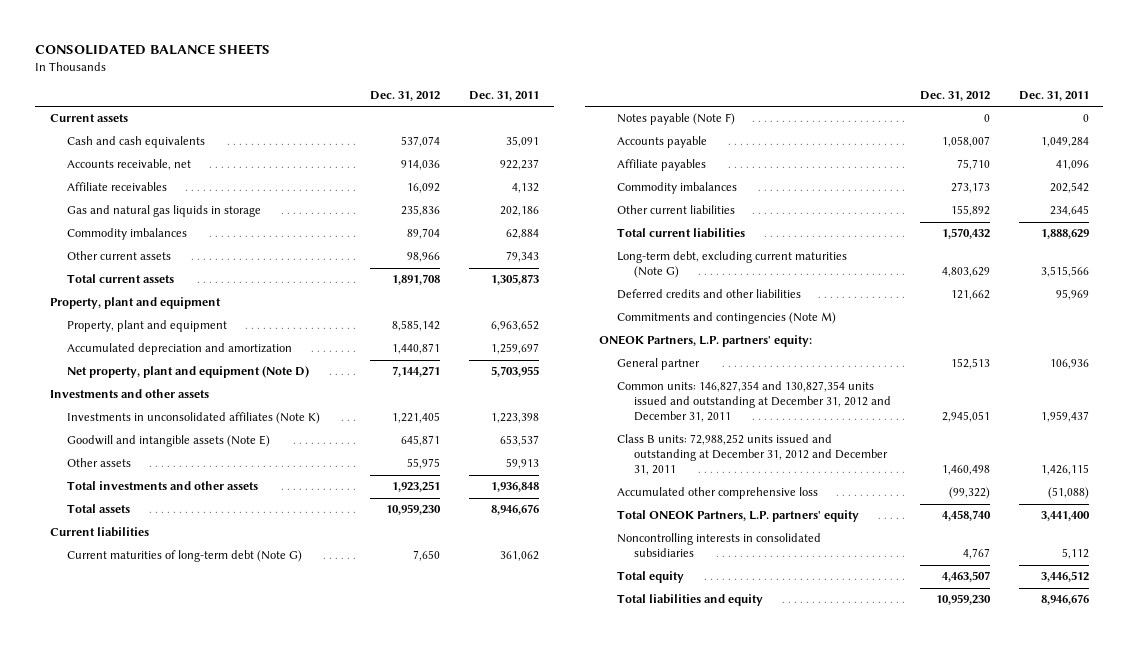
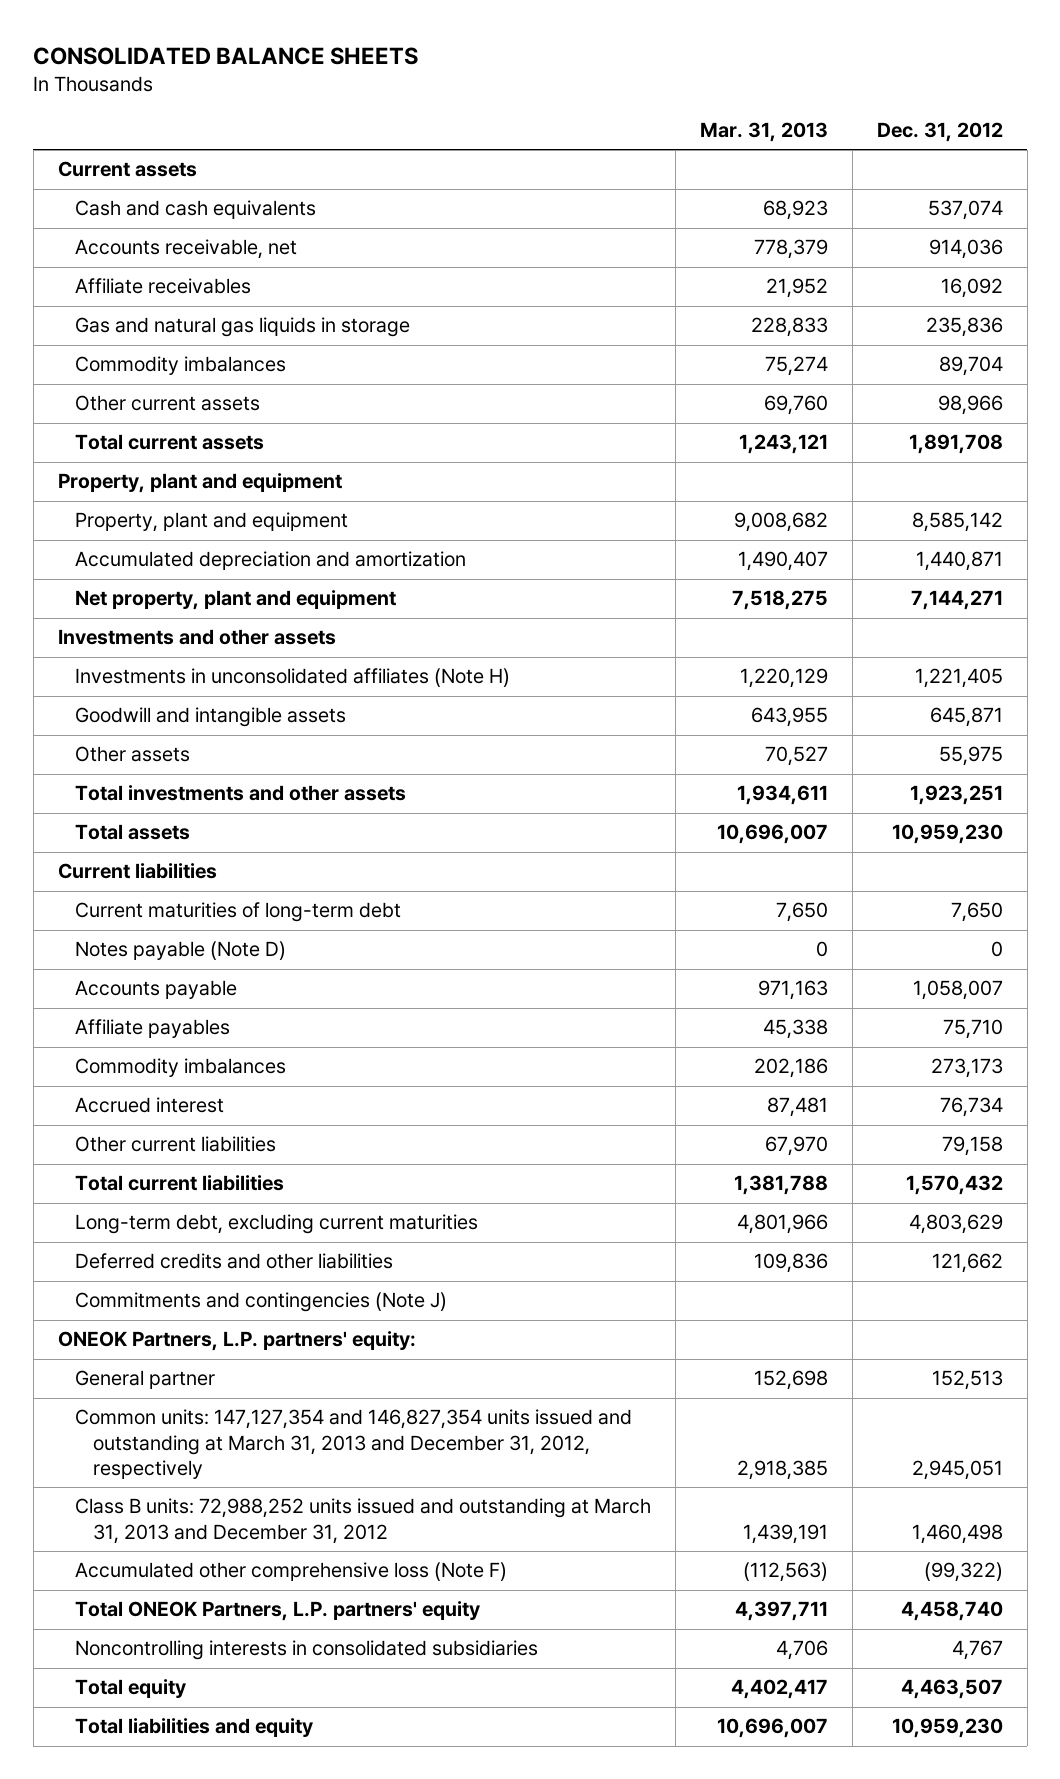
[469,90,540,101] Dec. 31, 2011 -> none
none -> [699,121,828,142] Mar. 31, 2013
[66,366,309,379] Net property, plant and equipment (Note D) -> [75,590,397,611] Net property, plant and equipment
[66,412,320,425] Investments in unconsolidated affiliates (Note K) -> [75,668,511,688] Investments in unconsolidated affiliates (Note H)
[66,435,270,448] Goodwill and intangible assets (Note E) -> [75,707,347,728] Goodwill and intangible assets
[66,550,302,563] Current maturities of long-term debt (Note G) -> [75,902,402,923] Current maturities of long-term debt
[616,113,735,126] Notes payable (Note F) -> [75,941,287,961] Notes payable (Note D)
none -> [75,1097,225,1114] Accrued interest
[950,205,990,217] 155,892 -> [941,1136,1003,1157] 79,158
[616,251,847,279] Long-term debt, excluding current maturities (Note G) -> [75,1214,479,1235] Long-term debt, excluding current maturities
[616,312,836,325] Commitments and contingencies (Note M) -> [75,1292,448,1313] Commitments and contingencies (Note J)
[616,381,891,423] Common units: 146,827,354 and 130,827,354 units issued and outstanding at December 31, 2012 and December 31, 2011 -> [75,1409,633,1479] Common units: 147,127,354 and 146,827,354 units issued and outstanding at March 31, 2013 and December 31, 2012, respectively
[616,434,888,476] Class B units: 72,988,252 units issued and outstanding at December 31, 2012 and December 31, 2011 -> [75,1498,652,1544] Class B units: 72,988,252 units issued and outstanding at March 31, 2013 and December 31, 2012
[616,487,818,500] Accumulated other comprehensive loss -> [75,1562,508,1582] Accumulated other comprehensive loss (Note F)

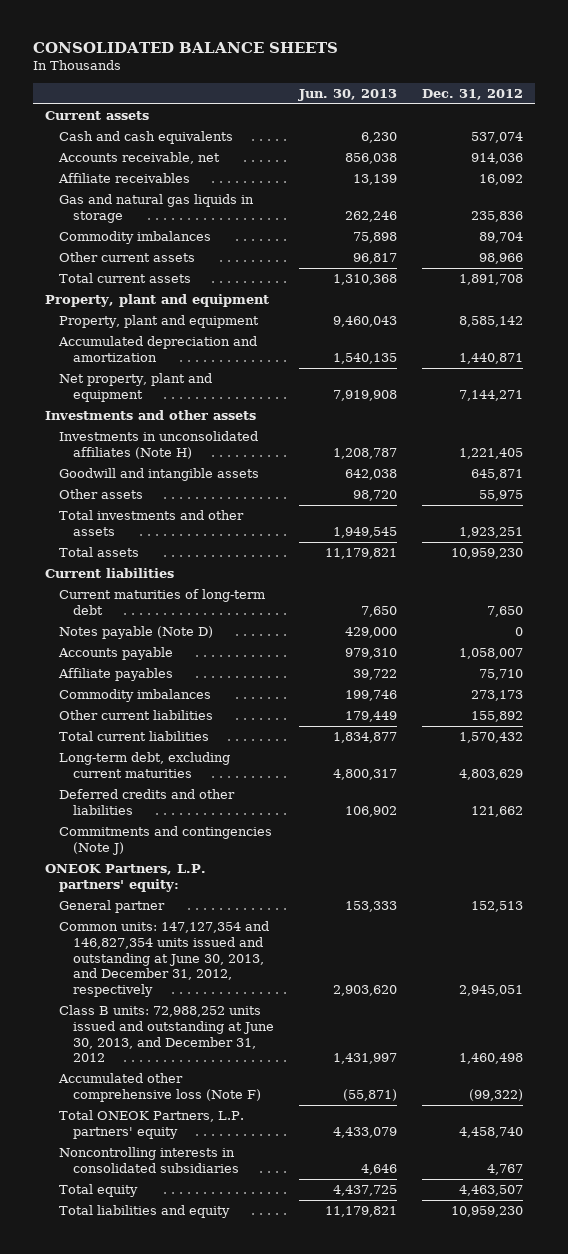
[699,121,828,142] Mar. 31, 2013 -> none
none -> [297,89,397,102] Jun. 30, 2013
[75,1097,225,1114] Accrued interest -> none
[941,1136,1003,1157] 79,158 -> [470,711,523,723] 155,892
[75,1409,633,1479] Common units: 147,127,354 and 146,827,354 units issued and outstanding at March 31, 2013 and December 31, 2012, respectively -> [59,921,270,998] Common units: 147,127,354 and 146,827,354 units issued and outstanding at June 30, 2013, and December 31, 2012, respectively
[75,1498,652,1544] Class B units: 72,988,252 units issued and outstanding at March 31, 2013 and December 31, 2012 -> [59,1005,275,1063] Class B units: 72,988,252 units issued and outstanding at June 30, 2013, and December 31, 2012

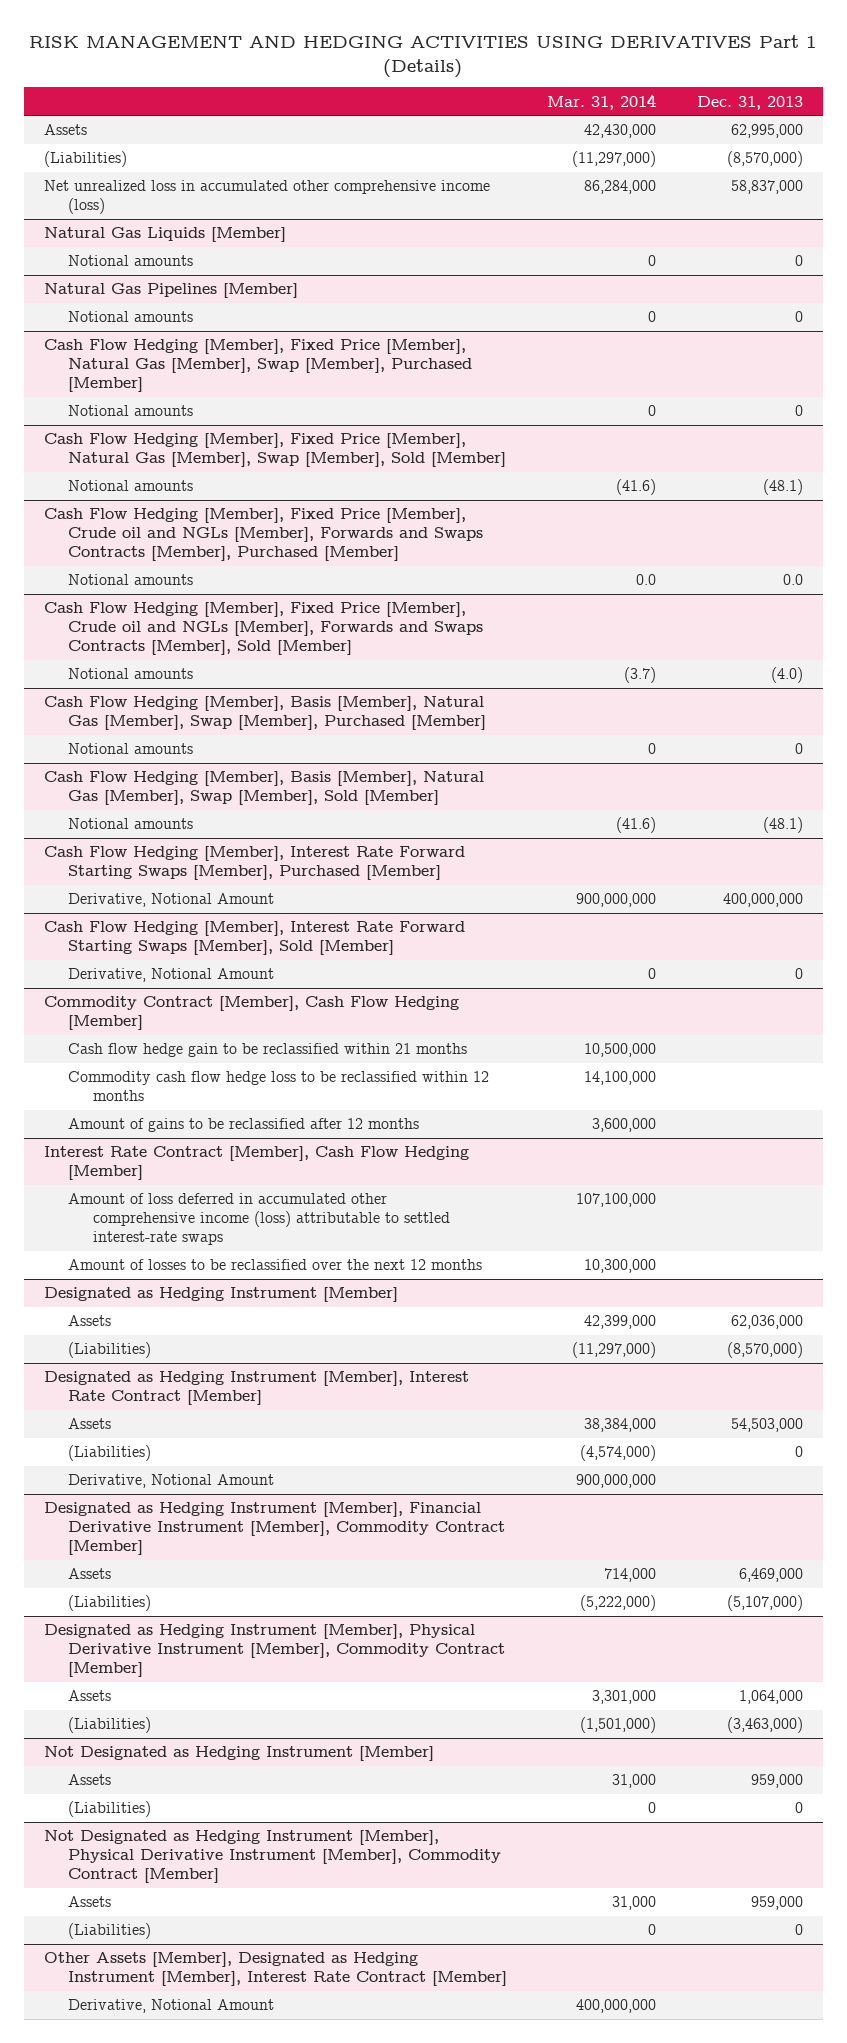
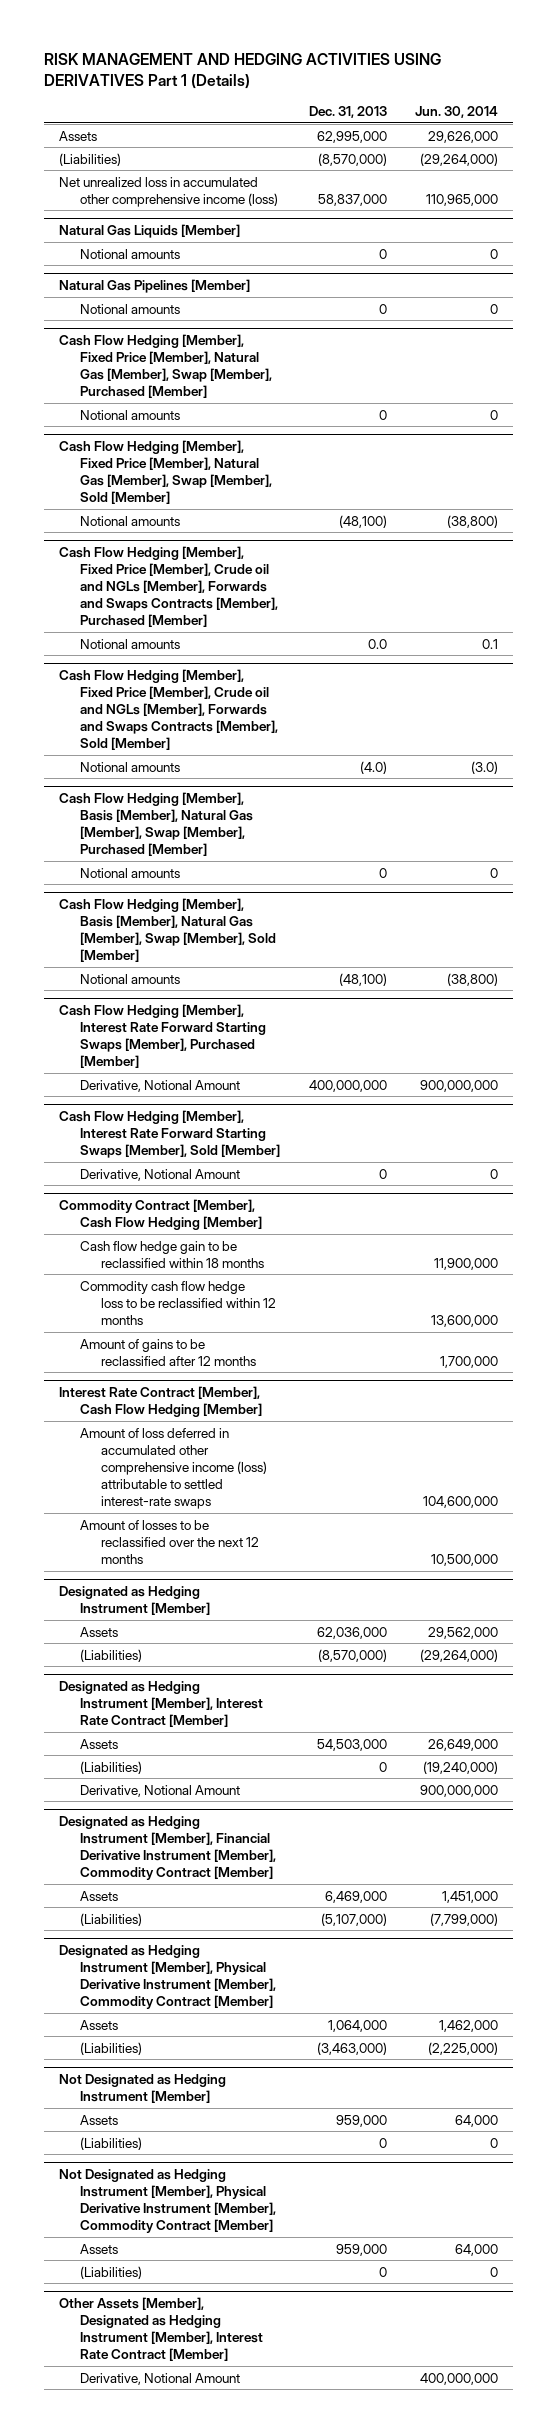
[547,93,657,110] Mar. 31, 2014 -> none
none -> [415,106,499,119] Jun. 30, 2014
[762,479,803,496] (48.1) -> [338,514,387,528] (48,100)
[762,817,803,834] (48.1) -> [338,972,387,986] (48,100)
[68,1043,468,1058] Cash flow hedge gain to be reclassified within 21 months -> [79,1240,264,1268] Cash flow hedge gain to be reclassified within 18 months

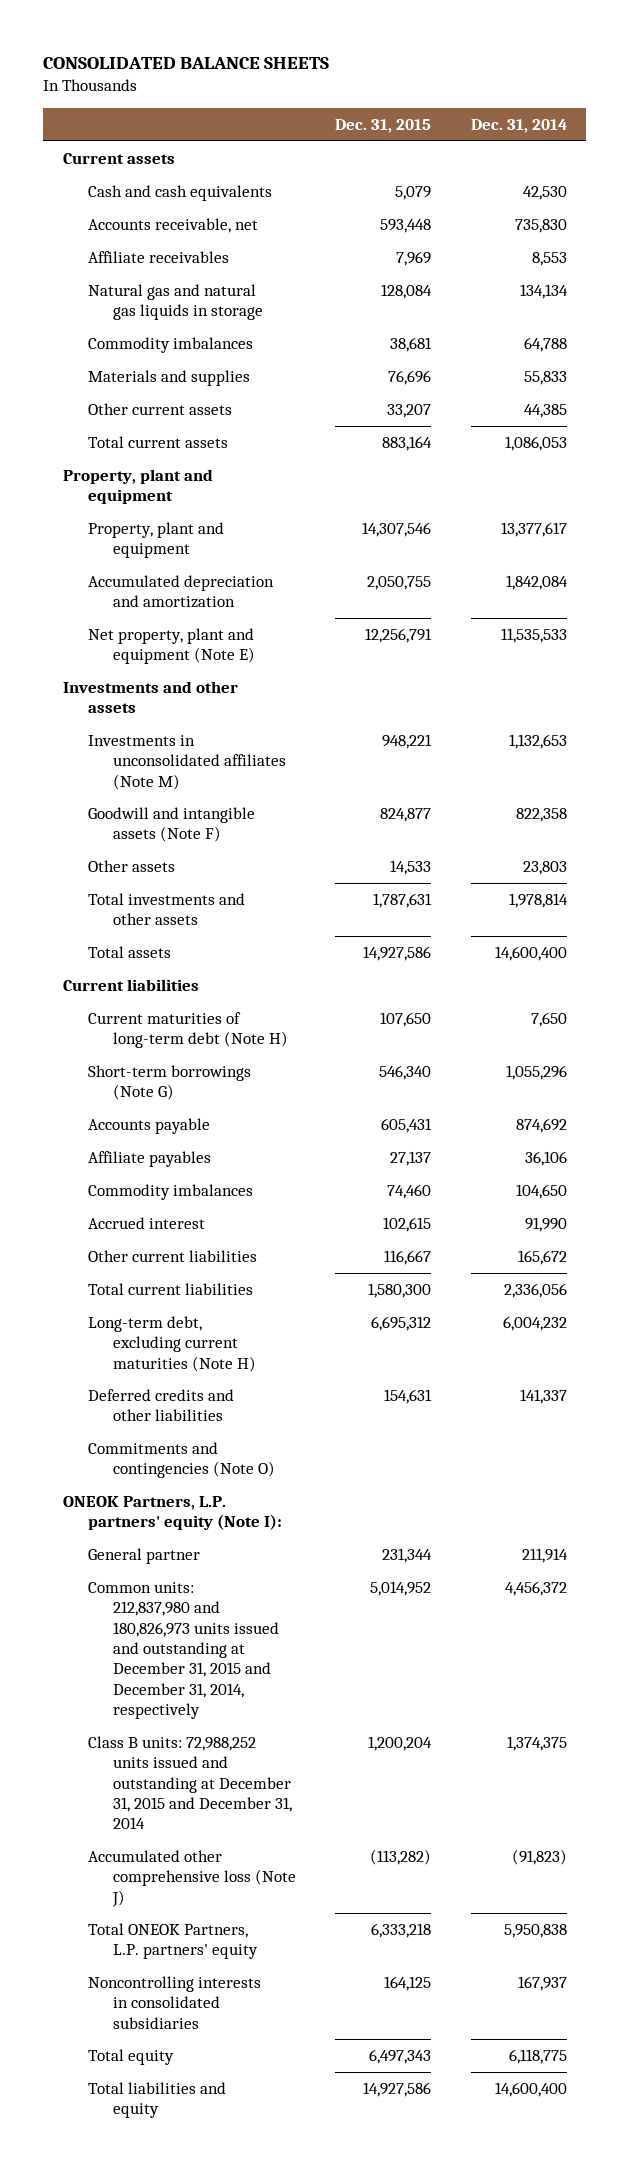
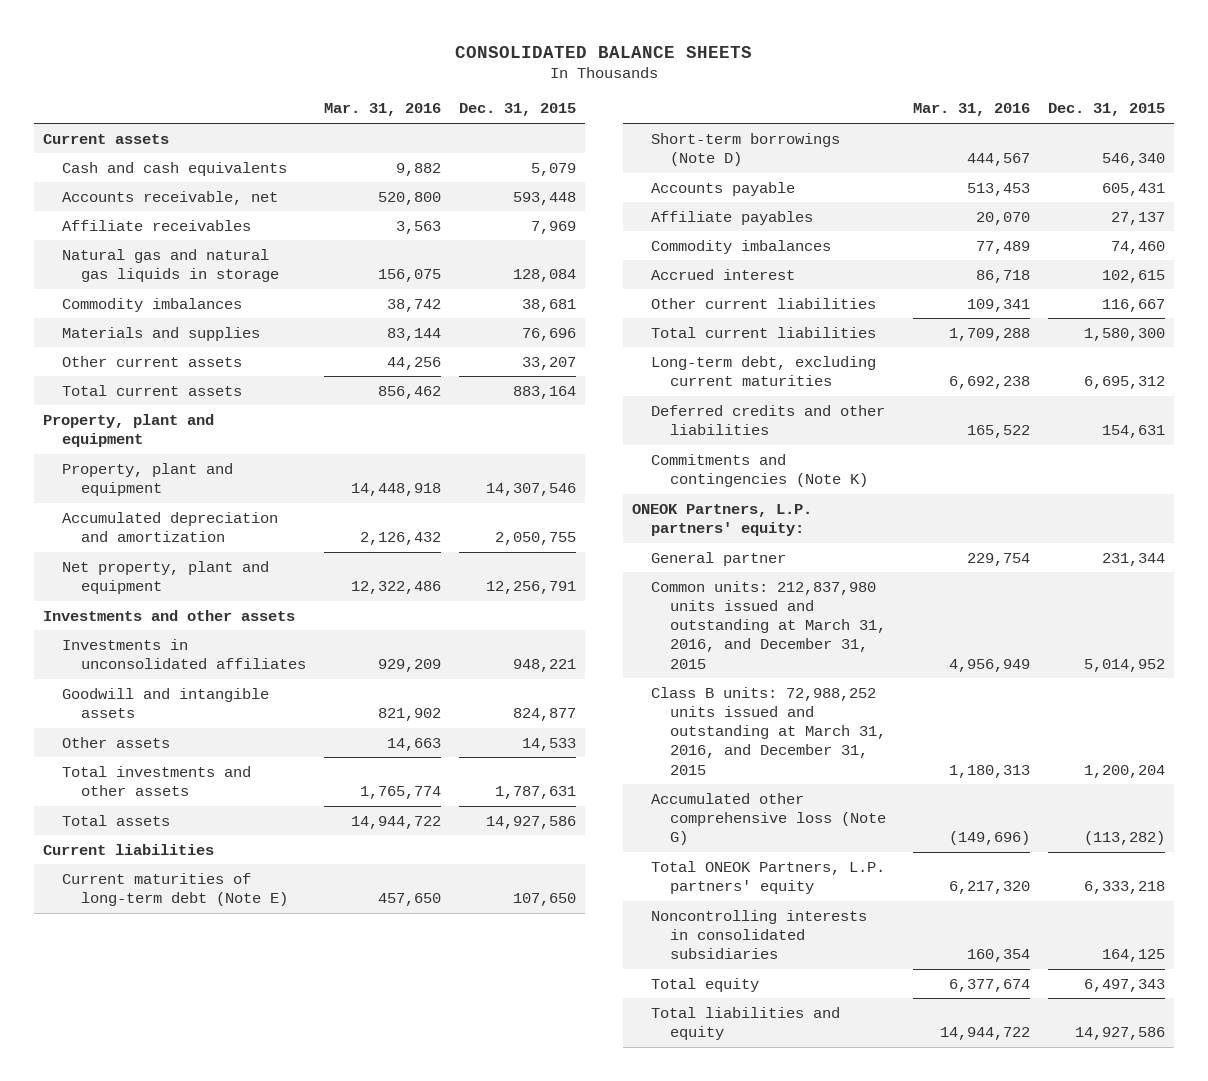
[470,118,567,133] Dec. 31, 2014 -> none
none -> [323,103,441,117] Mar. 31, 2016
[87,628,255,665] Net property, plant and equipment (Note E) -> [61,560,269,594] Net property, plant and equipment
[87,735,286,790] Investments in unconsolidated affiliates (Note M) -> [61,638,306,669] Investments in unconsolidated affiliates
[87,807,255,843] Goodwill and intangible assets (Note F) -> [61,687,269,718] Goodwill and intangible assets
[87,1012,288,1049] Current maturities of long-term debt (Note H) -> [61,872,288,906] Current maturities of long-term debt (Note E)
[87,1065,251,1101] Short-term borrowings (Note G) -> [650,132,840,166] Short-term borrowings (Note D)
[87,1316,256,1372] Long-term debt, excluding current maturities (Note H) -> [650,355,876,386] Long-term debt, excluding current maturities
[87,1442,275,1479] Commitments and contingencies (Note O) -> [650,453,868,487] Commitments and contingencies (Note K)
[62,1496,282,1531] ONEOK Partners, L.P. partners' equity (Note I): -> [632,503,813,536] ONEOK Partners, L.P. partners' equity:
[87,1582,279,1720] Common units: 212,837,980 and 180,826,973 units issued and outstanding at December 31, 2015 and December 31, 2014, respectively -> [650,580,886,669] Common units: 212,837,980 units issued and outstanding at March 31, 2016, and December 31, 2015
[87,1736,292,1830] Class B units: 72,988,252 units issued and outstanding at December 31, 2015 and December 31, 2014 -> [650,686,886,775] Class B units: 72,988,252 units issued and outstanding at March 31, 2016, and December 31, 2015
[87,1850,296,1907] Accumulated other comprehensive loss (Note J) -> [650,792,886,846] Accumulated other comprehensive loss (Note G)

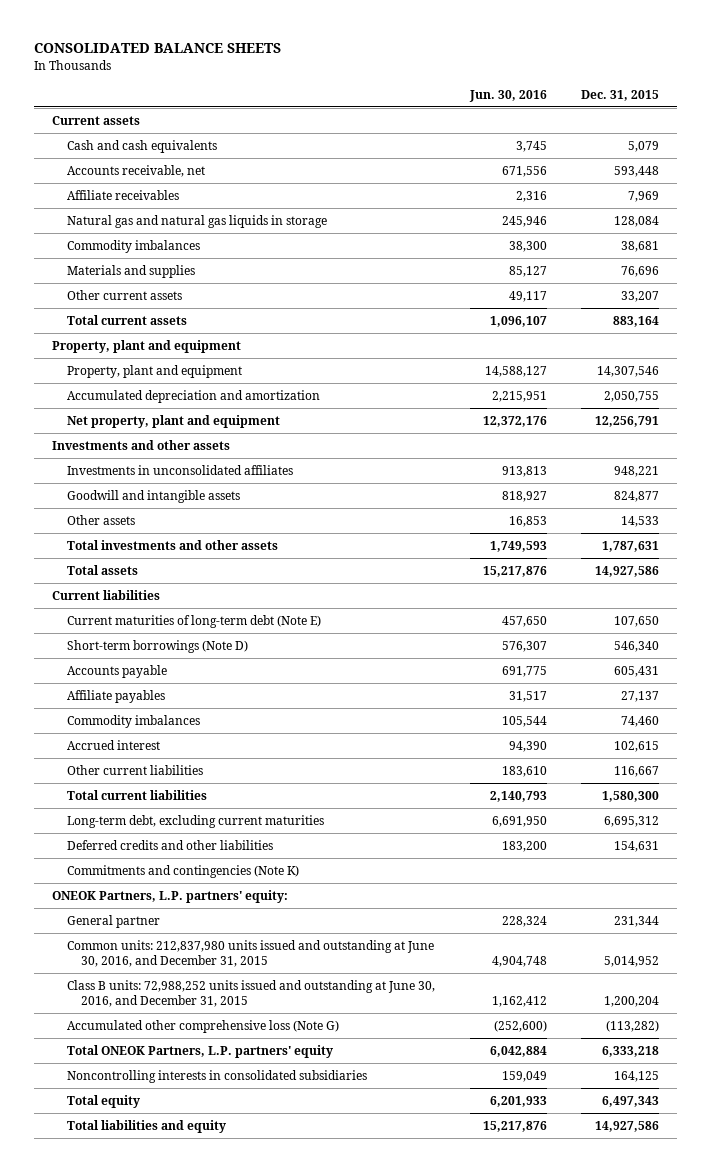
[323,103,441,117] Mar. 31, 2016 -> none
none -> [468,89,547,102] Jun. 30, 2016
[650,580,886,669] Common units: 212,837,980 units issued and outstanding at March 31, 2016, and December 31, 2015 -> [66,939,434,967] Common units: 212,837,980 units issued and outstanding at June 30, 2016, and December 31, 2015
[650,686,886,775] Class B units: 72,988,252 units issued and outstanding at March 31, 2016, and December 31, 2015 -> [66,979,435,1007] Class B units: 72,988,252 units issued and outstanding at June 30, 2016, and December 31, 2015

